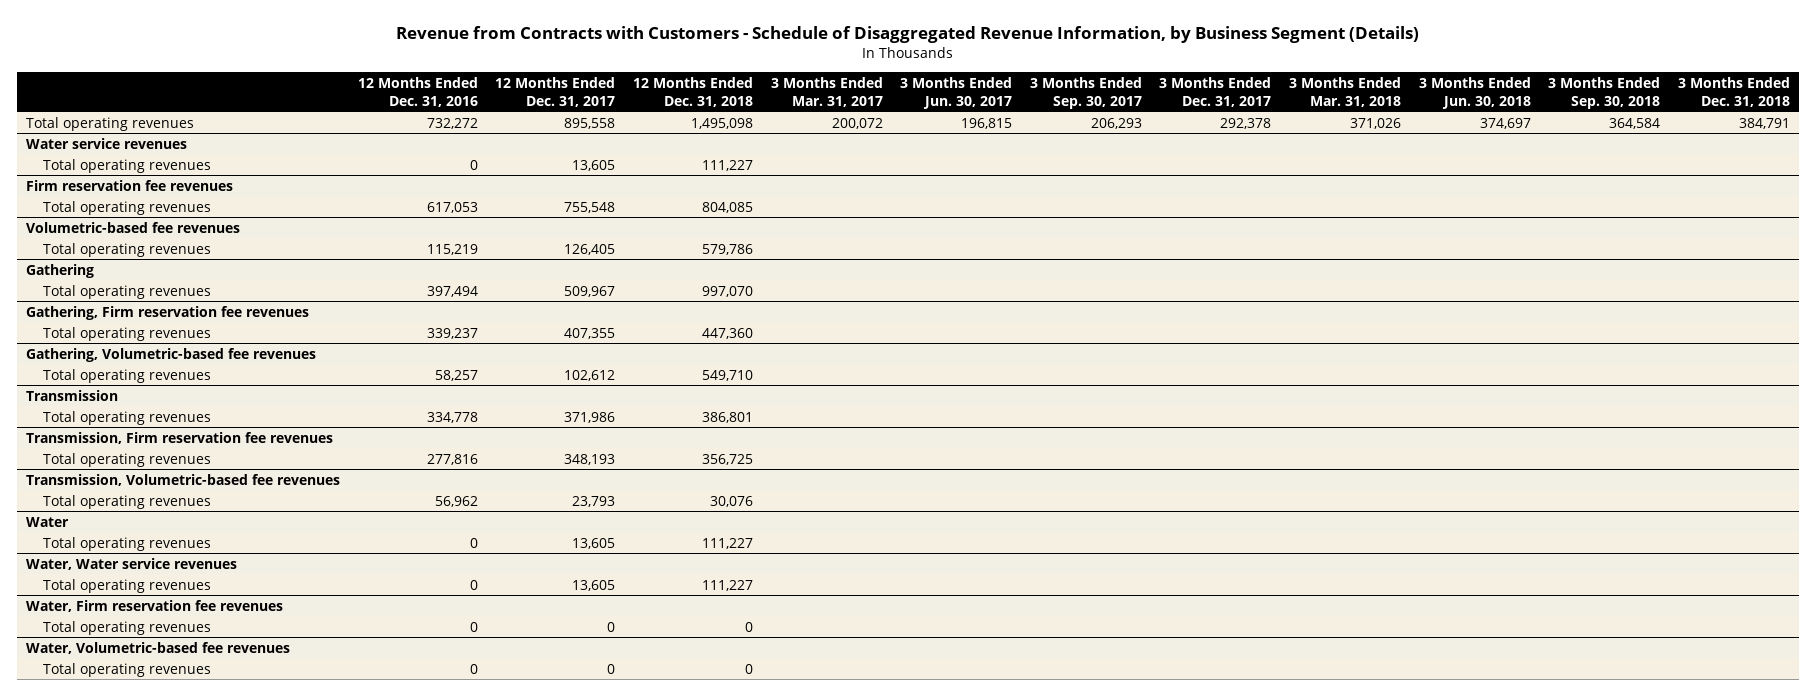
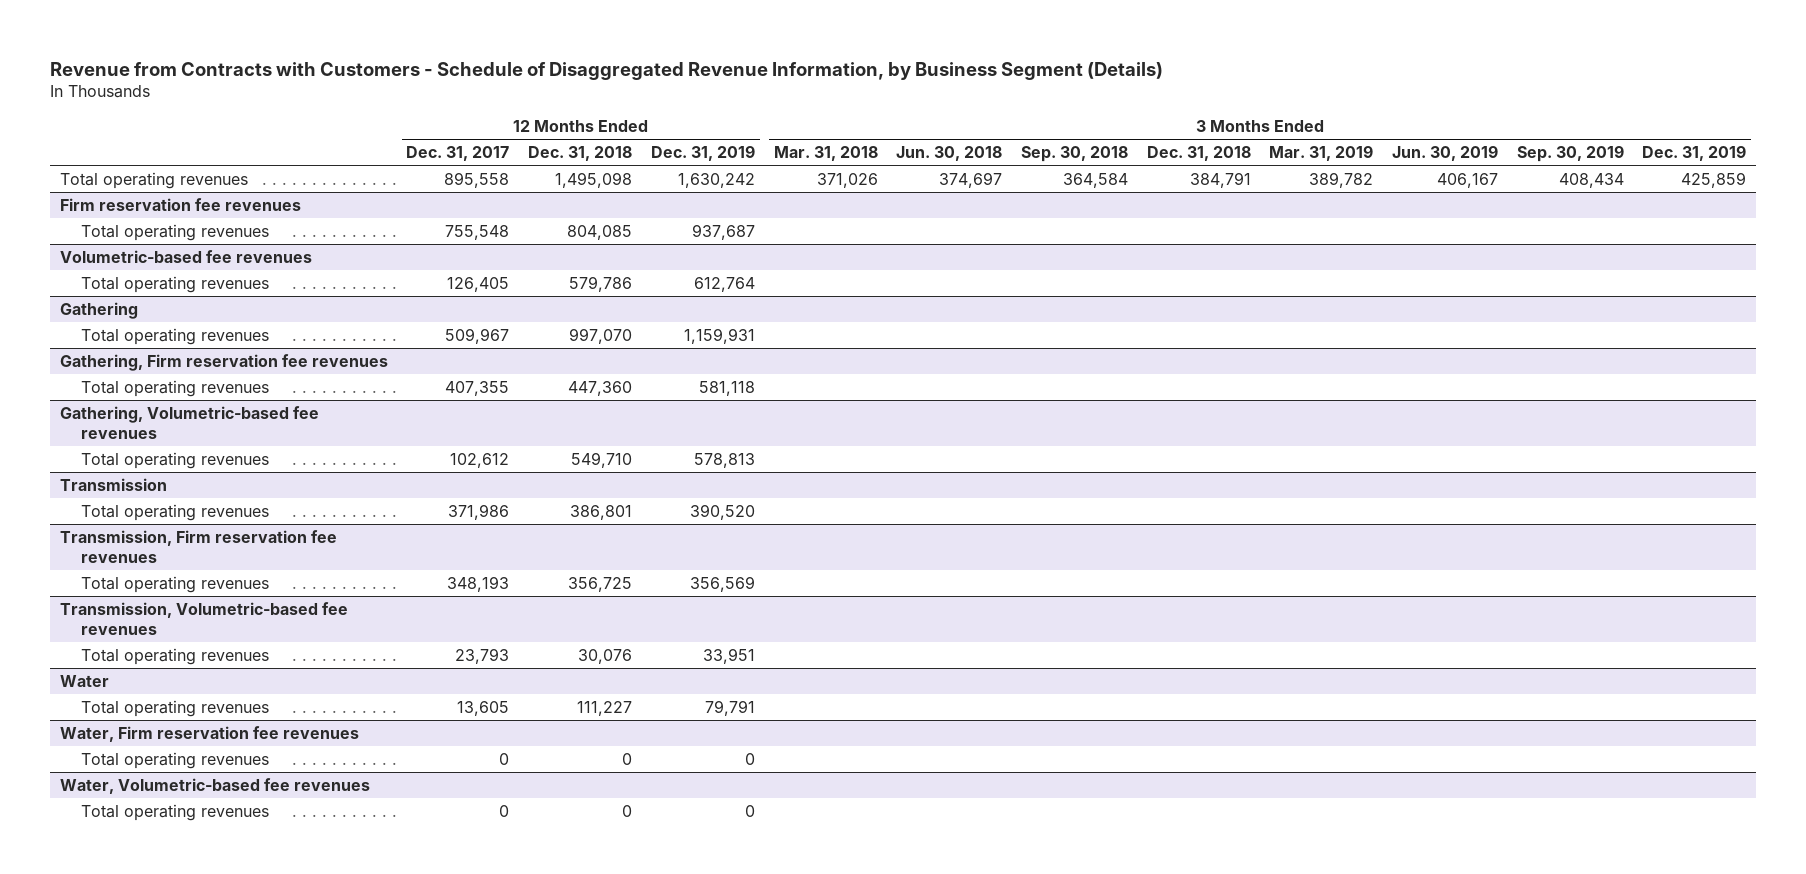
[357,77,478,107] 12 Months Ended Dec. 31, 2016 -> none
[770,77,883,107] 3 Months Ended Mar. 31, 2017 -> none
[900,77,1013,109] 3 Months Ended Jun. 30, 2017 -> none
[1029,77,1142,109] 3 Months Ended Sep. 30, 2017 -> none
[1159,77,1272,107] 3 Months Ended Dec. 31, 2017 -> none
none -> [650,145,755,162] Dec. 31, 2019
none -> [1269,145,1374,162] Mar. 31, 2019
none -> [1391,145,1498,162] Jun. 30, 2019
none -> [1516,145,1624,163] Sep. 30, 2019
none -> [1642,145,1747,162] Dec. 31, 2019
[26,137,188,149] Water service revenues -> none
[43,158,212,173] Total operating revenues -> none
[26,557,238,570] Water, Water service revenues -> none
[43,578,212,593] Total operating revenues -> none

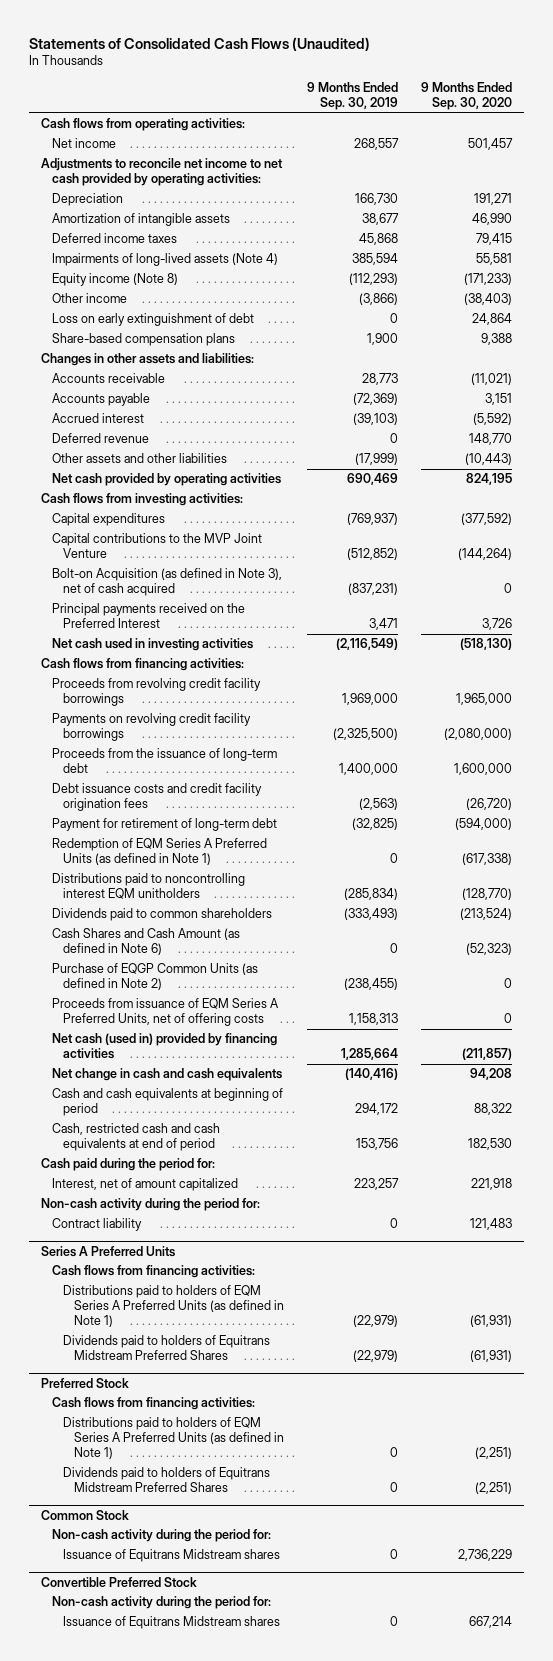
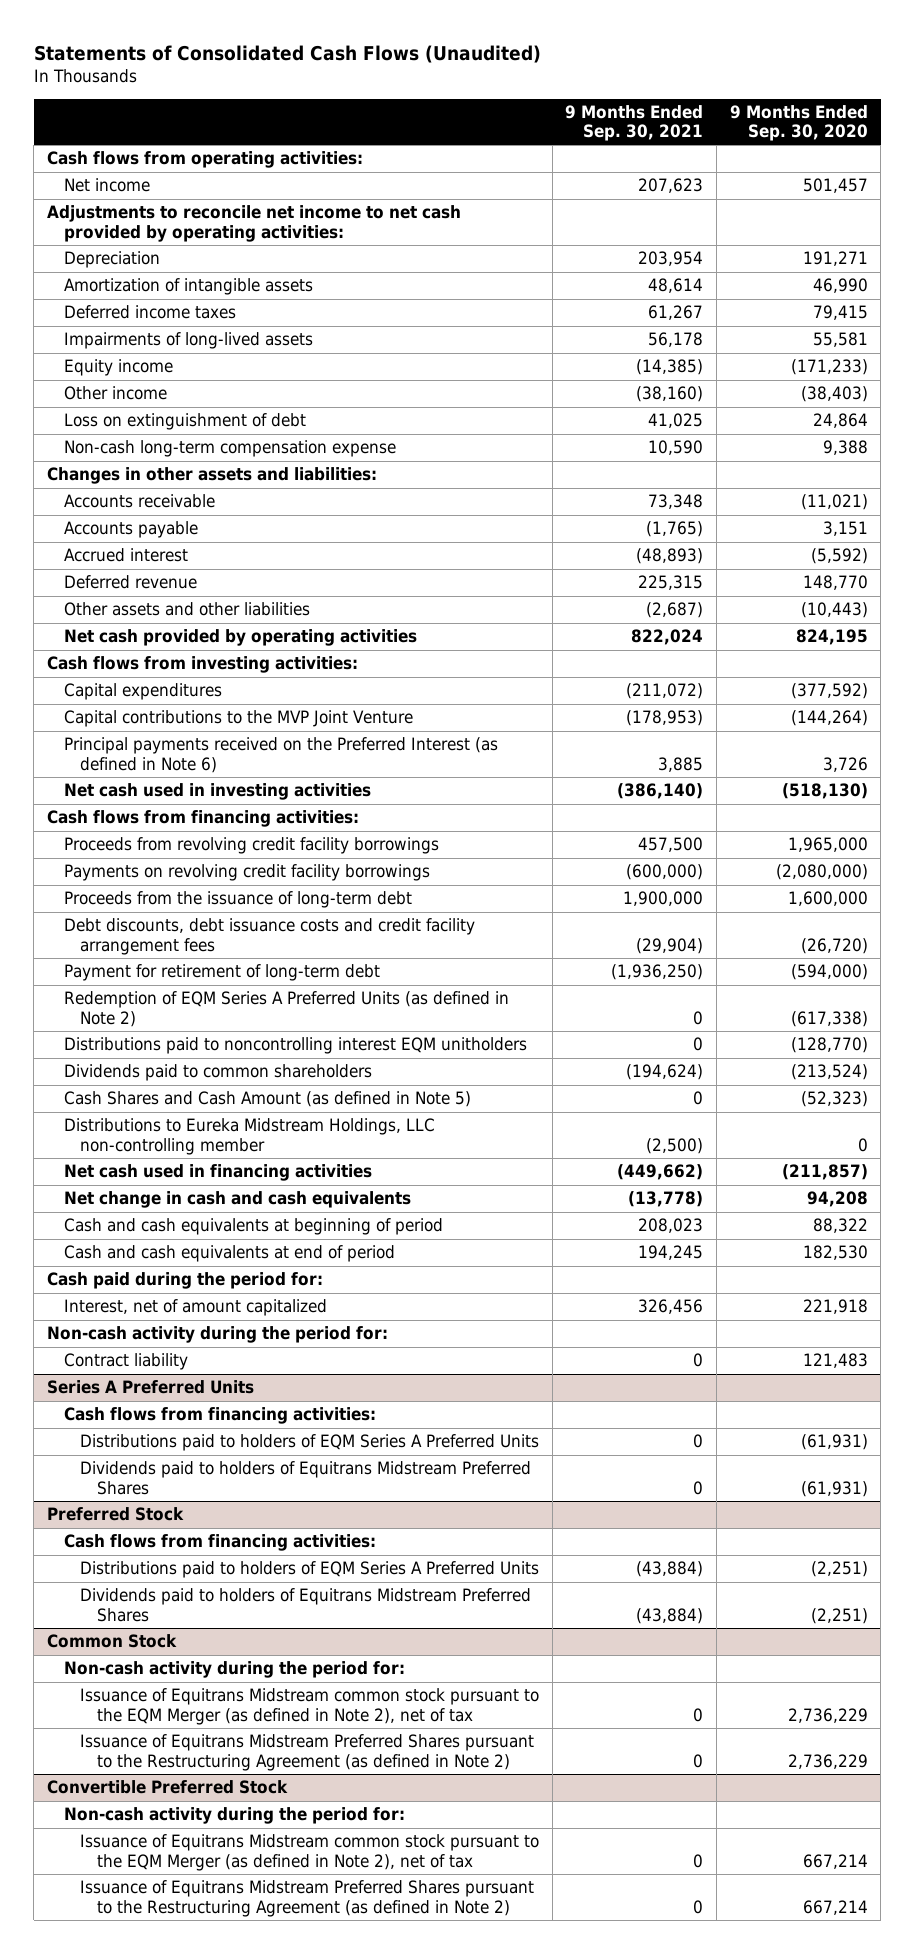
[306,82,398,111] 9 Months Ended Sep. 30, 2019 -> none
none -> [565,104,704,142] 9 Months Ended Sep. 30, 2021
[51,253,278,267] Impairments of long-lived assets (Note 4) -> [63,332,313,350] Impairments of long-lived assets
[51,273,178,287] Equity income (Note 8) -> [63,359,173,377] Equity income
[51,313,254,327] Loss on early extinguishment of debt -> [63,413,306,431] Loss on extinguishment of debt
[51,333,235,347] Share-based compensation plans -> [63,440,396,458] Non-cash long-term compensation expense
[51,568,282,597] Bolt-on Acquisition (as defined in Note 3), net of cash acquired -> none
[51,603,245,629] Principal payments received on the Preferred Interest -> [63,737,498,773] Principal payments received on the Preferred Interest (as defined in Note 6)
[51,783,262,812] Debt issuance costs and credit facility origination fees -> [63,918,475,955] Debt discounts, debt issuance costs and credit facility arrangement fees
[51,838,267,866] Redemption of EQM Series A Preferred Units (as defined in Note 1) -> [63,991,509,1027] Redemption of EQM Series A Preferred Units (as defined in Note 2)
[51,963,258,991] Purchase of EQGP Common Units (as defined in Note 2) -> none
[51,998,279,1027] Proceeds from issuance of EQM Series A Preferred Units, net of offering costs -> none
[51,928,240,956] Cash Shares and Cash Amount (as defined in Note 6) -> [63,1091,471,1108] Cash Shares and Cash Amount (as defined in Note 5)
none -> [63,1118,435,1155] Distributions to Eureka Midstream Holdings, LLC non-controlling member
[51,1033,277,1060] Net cash (used in) provided by financing activities -> [63,1164,372,1182] Net cash used in financing activities
[51,1123,220,1152] Cash, restricted cash and cash equivalents at end of period -> [63,1245,395,1263] Cash and cash equivalents at end of period
[62,1285,284,1328] Distributions paid to holders of EQM Series A Preferred Units (as defined in Note 1) -> [80,1434,540,1452] Distributions paid to holders of EQM Series A Preferred Units
[62,1417,284,1460] Distributions paid to holders of EQM Series A Preferred Units (as defined in Note 1) -> [80,1561,540,1579] Distributions paid to holders of EQM Series A Preferred Units
[62,1549,280,1563] Issuance of Equitrans Midstream shares -> [80,1688,540,1725] Issuance of Equitrans Midstream common stock pursuant to the EQM Merger (as defined in Note 2), net of tax
none -> [80,1734,535,1771] Issuance of Equitrans Midstream Preferred Shares pursuant to the Restructuring Agreement (as defined in Note 2)
[62,1616,280,1630] Issuance of Equitrans Midstream shares -> [80,1834,540,1871] Issuance of Equitrans Midstream common stock pursuant to the EQM Merger (as defined in Note 2), net of tax
none -> [80,1880,535,1917] Issuance of Equitrans Midstream Preferred Shares pursuant to the Restructuring Agreement (as defined in Note 2)

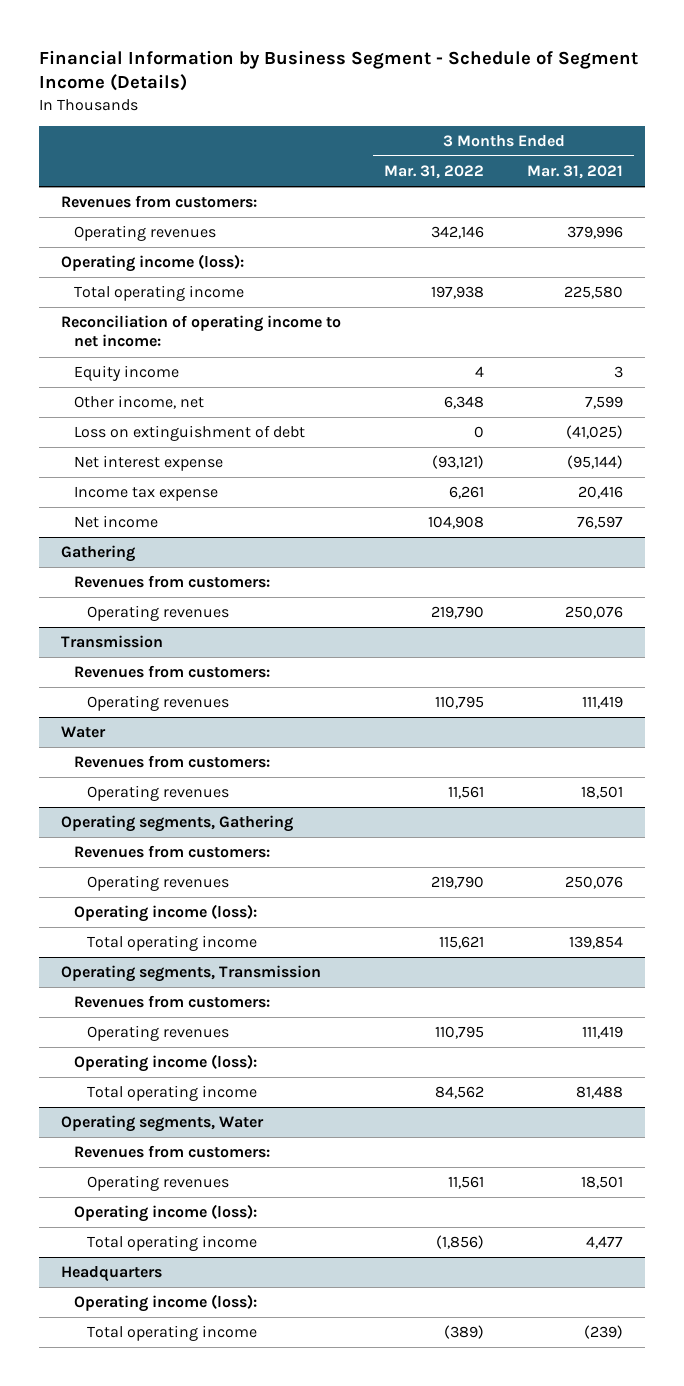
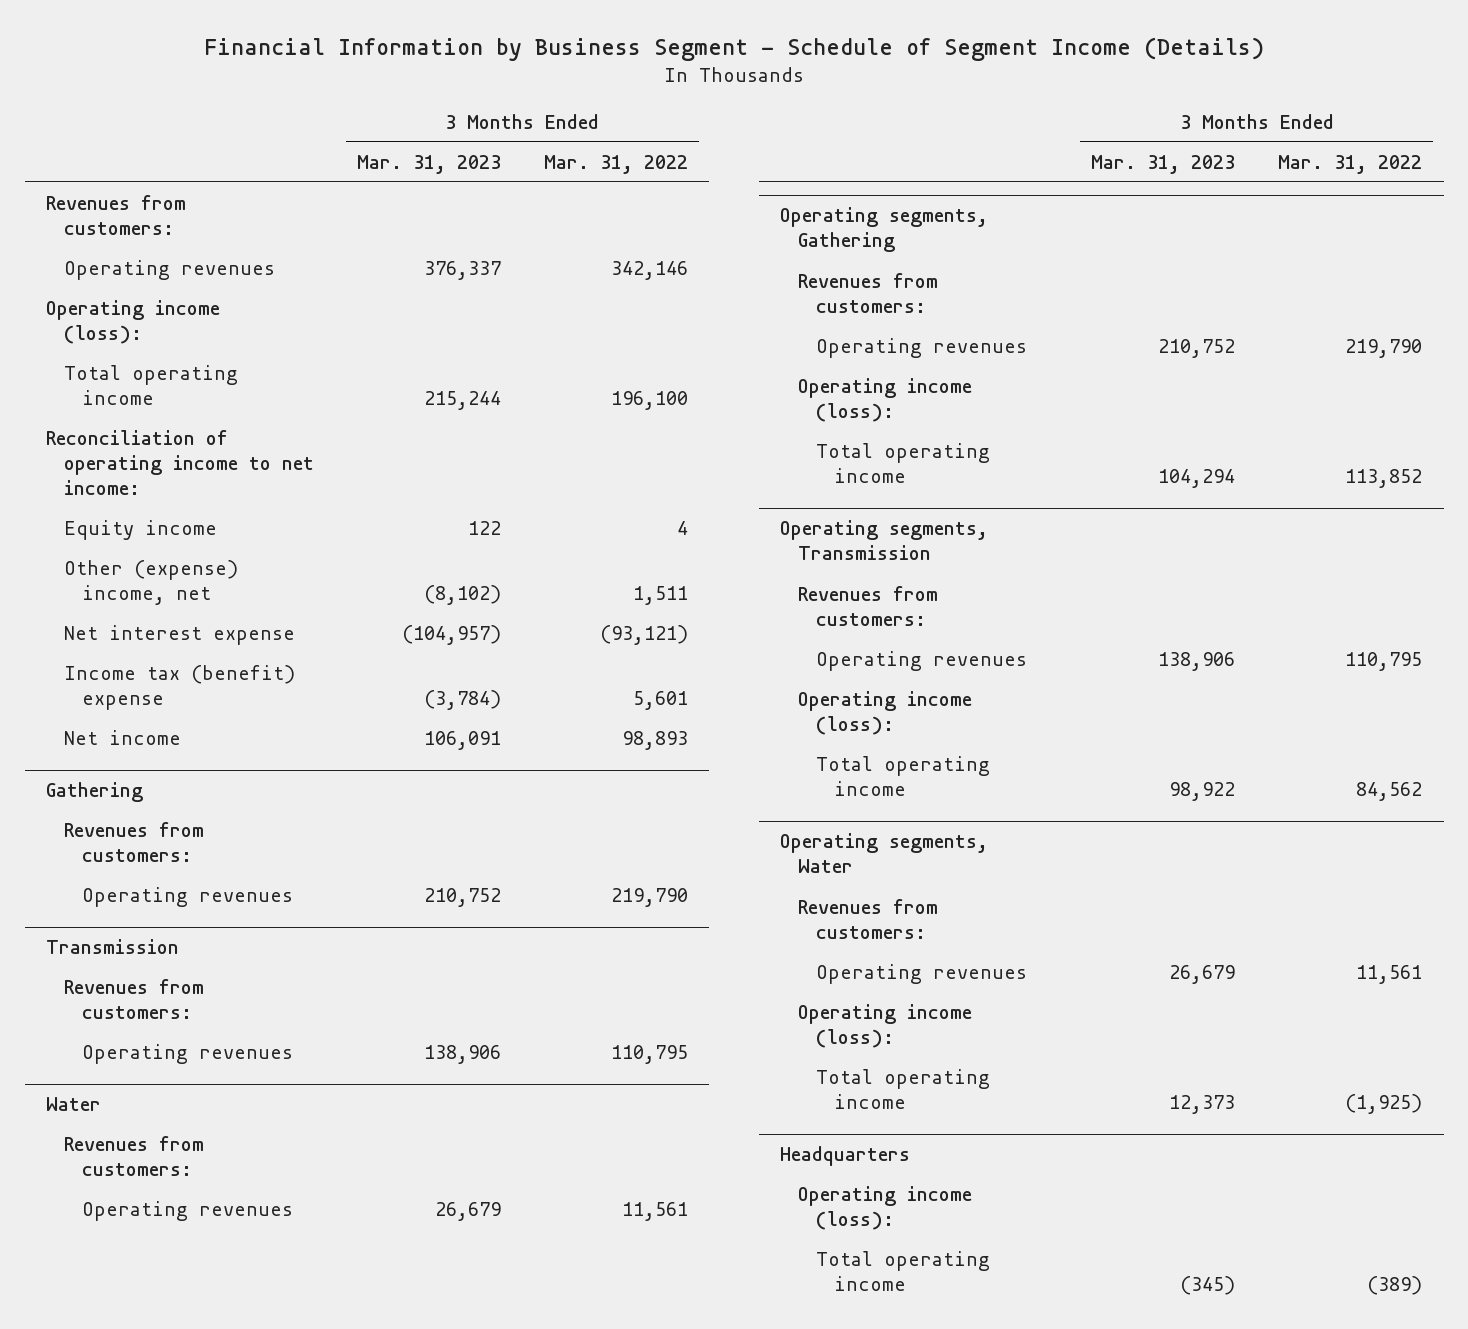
[527,164,624,179] Mar. 31, 2021 -> none
none -> [356,154,501,174] Mar. 31, 2023
[430,286,484,300] 197,938 -> [610,390,688,410] 196,100
[73,425,305,442] Loss on extinguishment of debt -> none
[73,395,204,410] Other income, net -> [64,559,239,605] Other (expense) income, net
[443,396,484,410] 6,348 -> [632,585,688,605] 1,511
[73,486,218,502] Income tax expense -> [64,664,296,710] Income tax (benefit) expense
[448,486,484,500] 6,261 -> [632,690,688,710] 5,601
[427,516,484,530] 104,908 -> [621,730,688,750] 98,893
[438,936,484,950] 115,621 -> [1345,468,1423,488] 113,852
[435,1235,484,1250] (1,856) -> [1345,1093,1423,1114] (1,925)

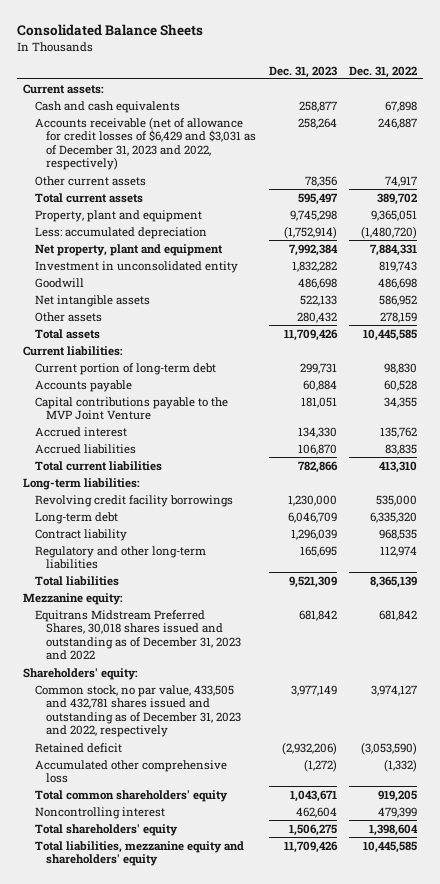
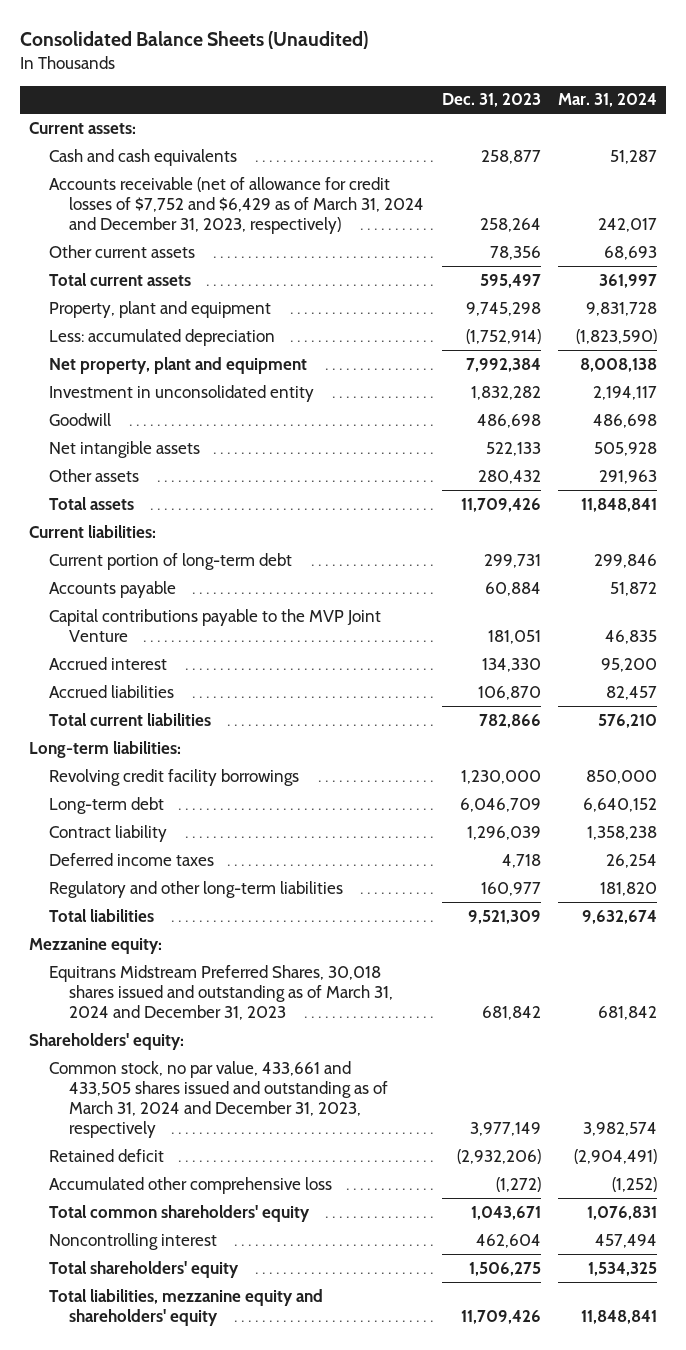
[16,23,203,36] Consolidated Balance Sheets -> [19,30,368,49] Consolidated Balance Sheets (Unaudited)
[348,65,417,78] Dec. 31, 2022 -> none
none -> [558,93,658,108] Mar. 31, 2024
[34,116,257,171] Accounts receivable (net of allowance for credit losses of $6,429 and $3,031 as of December 31, 2023 and 2022, respectively) -> [48,176,424,234] Accounts receivable (net of allowance for credit losses of $7,752 and $6,429 as of March 31, 2024 and December 31, 2023, respectively)
none -> [48,852,214,866] Deferred income taxes
[299,545,337,557] 165,695 -> [480,881,541,896] 160,977
[34,609,242,661] Equitrans Midstream Preferred Shares, 30,018 shares issued and outstanding as of December 31, 2023 and 2022 -> [48,964,393,1020] Equitrans Midstream Preferred Shares, 30,018 shares issued and outstanding as of March 31, 2024 and December 31, 2023
[34,684,242,738] Common stock, no par value, 433,505 and 432,781 shares issued and outstanding as of December 31, 2023 and 2022, respectively -> [48,1060,388,1138] Common stock, no par value, 433,661 and 433,505 shares issued and outstanding as of March 31, 2024 and December 31, 2023, respectively

